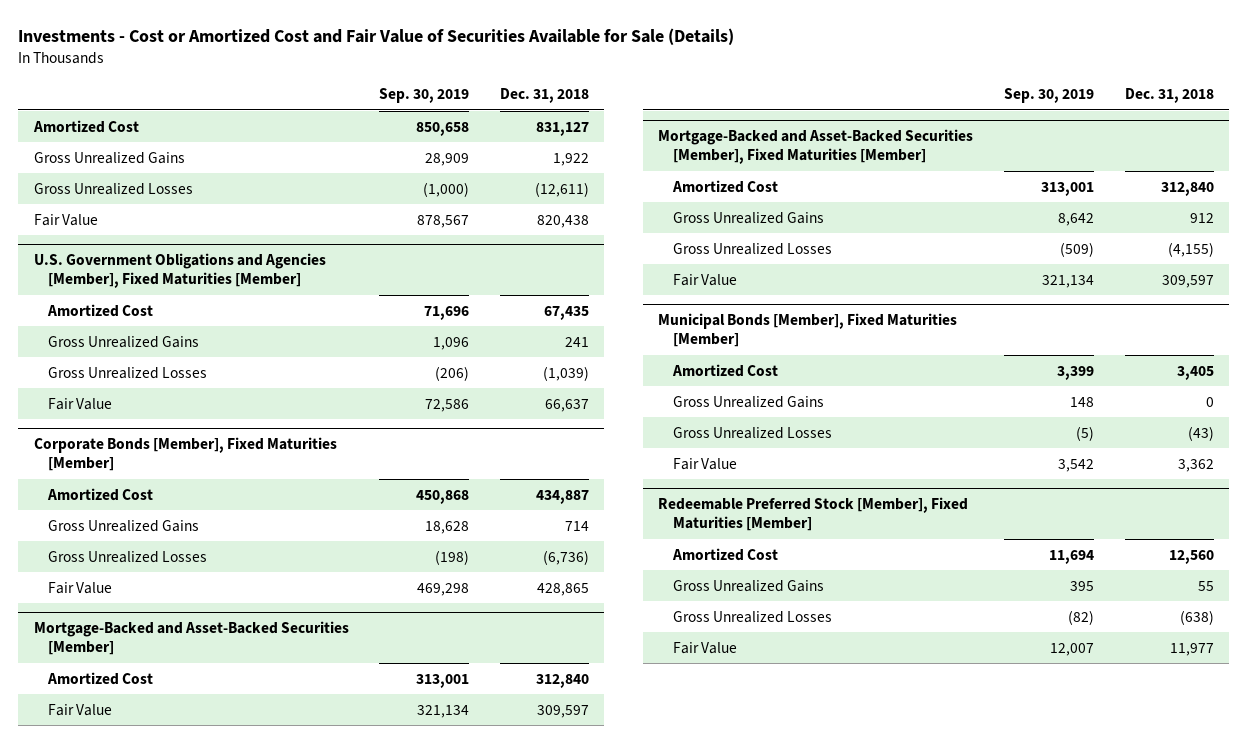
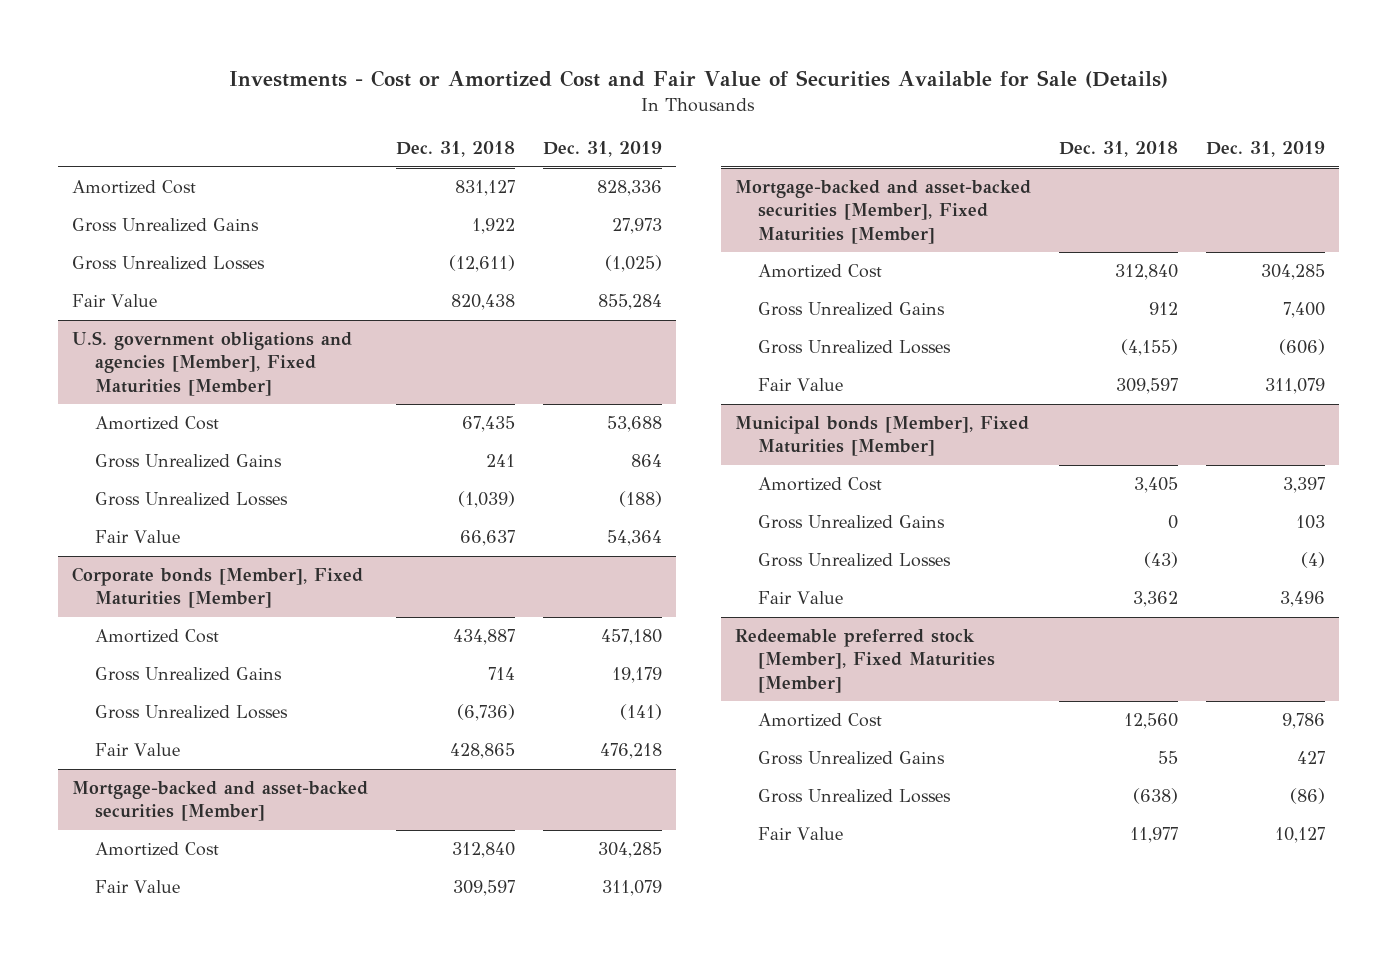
[379,88,470,104] Sep. 30, 2019 -> none
none -> [542,140,662,157] Dec. 31, 2019
[33,253,326,289] U.S. Government Obligations and Agencies [Member], Fixed Maturities [Member] -> [72,331,353,396] U.S. government obligations and agencies [Member], Fixed Maturities [Member]
[33,437,337,472] Corporate Bonds [Member], Fixed Maturities [Member] -> [72,567,364,609] Corporate bonds [Member], Fixed Maturities [Member]
[33,621,349,656] Mortgage-Backed and Asset-Backed Securities [Member] -> [72,781,369,822] Mortgage-backed and asset-backed securities [Member]
[658,129,974,165] Mortgage-Backed and Asset-Backed Securities [Member], Fixed Maturities [Member] -> [735,180,1032,244] Mortgage-backed and asset-backed securities [Member], Fixed Maturities [Member]
[658,313,958,348] Municipal Bonds [Member], Fixed Maturities [Member] -> [735,416,1030,457] Municipal bonds [Member], Fixed Maturities [Member]
[658,497,969,532] Redeemable Preferred Stock [Member], Fixed Maturities [Member] -> [735,629,996,693] Redeemable preferred stock [Member], Fixed Maturities [Member]

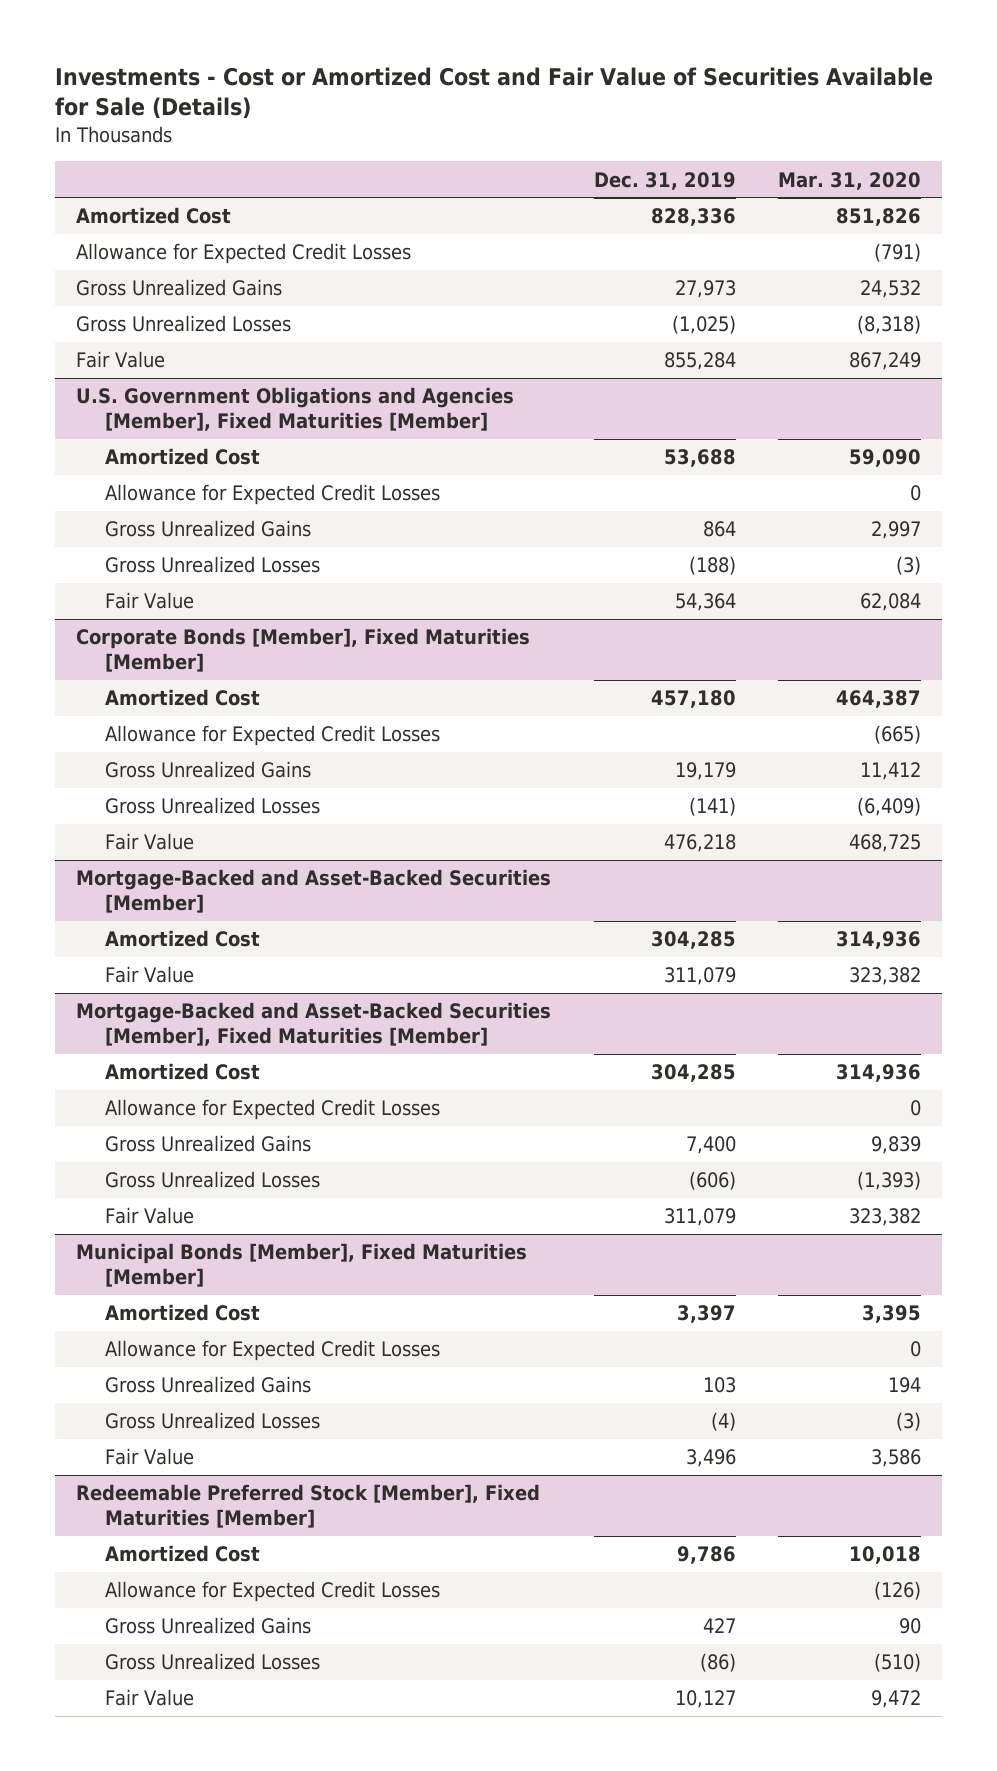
[395,140,515,157] Dec. 31, 2018 -> none
none -> [778,171,922,190] Mar. 31, 2020
none -> [75,243,411,265] Allowance for Expected Credit Losses
[72,331,353,396] U.S. government obligations and agencies [Member], Fixed Maturities [Member] -> [75,387,514,432] U.S. Government Obligations and Agencies [Member], Fixed Maturities [Member]
none -> [105,484,441,506] Allowance for Expected Credit Losses
[72,567,364,609] Corporate bonds [Member], Fixed Maturities [Member] -> [75,628,530,673] Corporate Bonds [Member], Fixed Maturities [Member]
none -> [105,725,441,747] Allowance for Expected Credit Losses
[72,781,369,822] Mortgage-backed and asset-backed securities [Member] -> [75,869,551,914] Mortgage-Backed and Asset-Backed Securities [Member]
[735,180,1032,244] Mortgage-backed and asset-backed securities [Member], Fixed Maturities [Member] -> [75,1002,551,1047] Mortgage-Backed and Asset-Backed Securities [Member], Fixed Maturities [Member]
none -> [105,1099,441,1121] Allowance for Expected Credit Losses
[735,416,1030,457] Municipal bonds [Member], Fixed Maturities [Member] -> [75,1243,527,1288] Municipal Bonds [Member], Fixed Maturities [Member]
none -> [105,1340,441,1362] Allowance for Expected Credit Losses
[735,629,996,693] Redeemable preferred stock [Member], Fixed Maturities [Member] -> [75,1484,540,1529] Redeemable Preferred Stock [Member], Fixed Maturities [Member]
none -> [105,1581,441,1603] Allowance for Expected Credit Losses

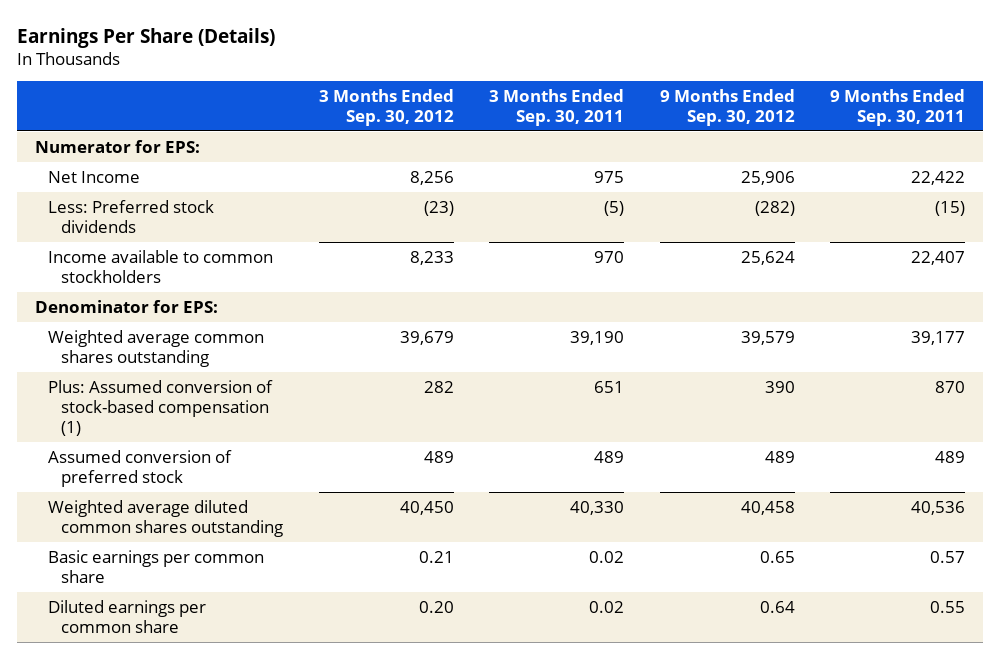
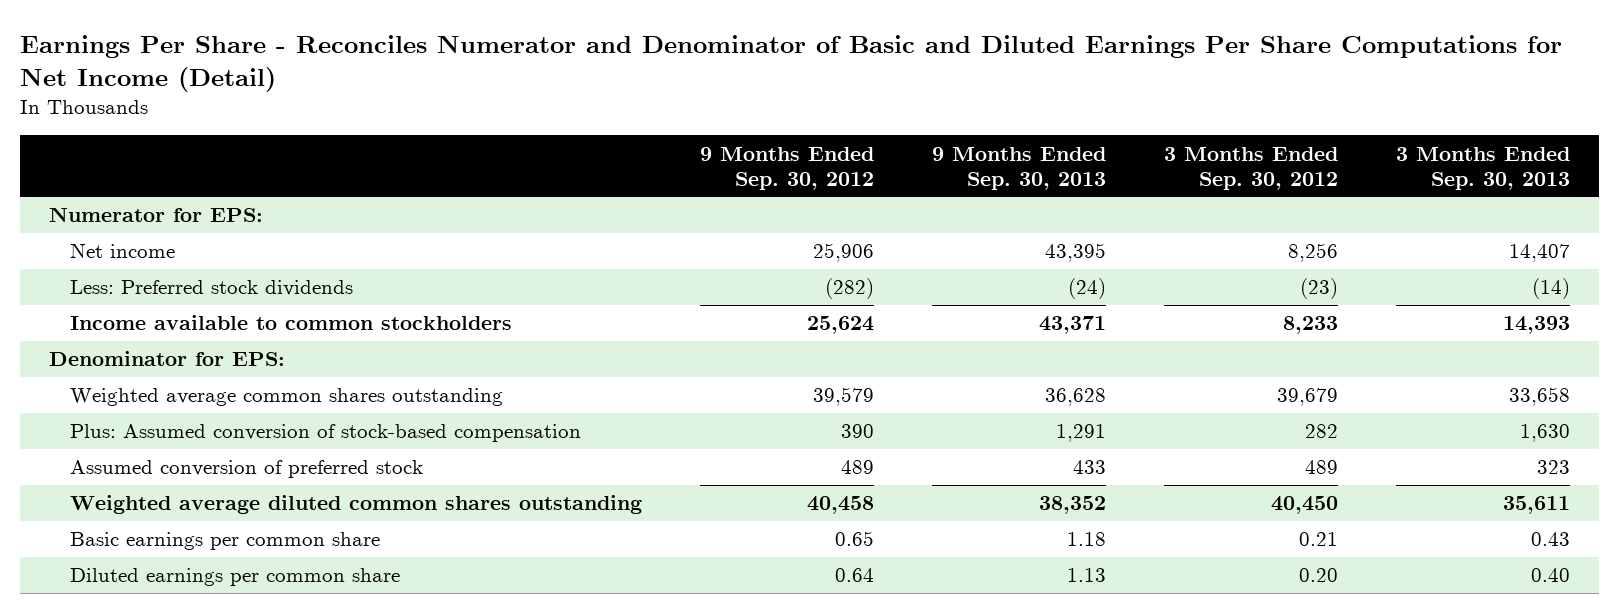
[17,27,276,48] Earnings Per Share (Details) -> [19,34,1562,92] Earnings Per Share - Reconciles Numerator and Denominator of Basic and Diluted Earnings Per Share Computations for Net Income (Detail)
[489,88,625,126] 3 Months Ended Sep. 30, 2011 -> none
[830,88,966,126] 9 Months Ended Sep. 30, 2011 -> none
none -> [931,146,1106,190] 9 Months Ended Sep. 30, 2013
none -> [1395,146,1570,190] 3 Months Ended Sep. 30, 2013
[48,170,141,183] Net Income -> [70,243,176,259] Net income
[48,379,274,436] Plus: Assumed conversion of stock-based compensation (1) -> [70,424,582,443] Plus: Assumed conversion of stock-based compensation

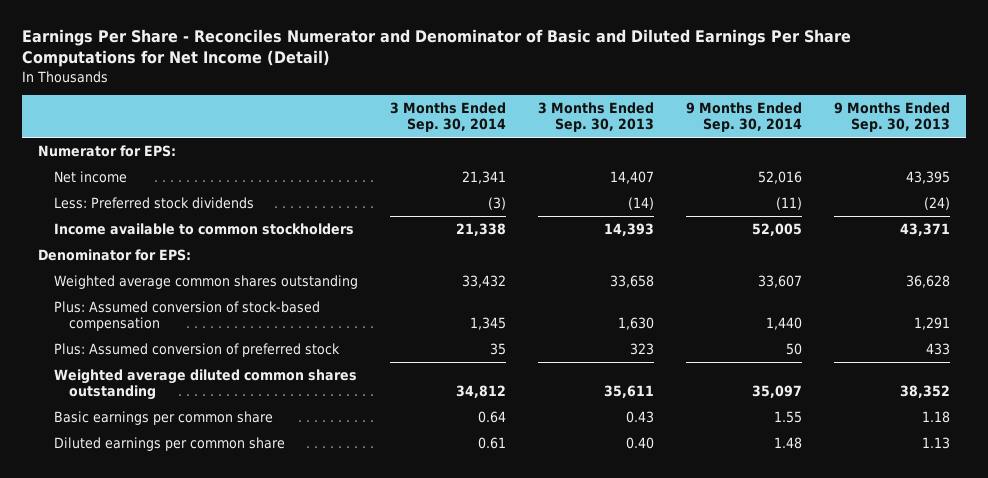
[699,146,874,190] 9 Months Ended Sep. 30, 2012 -> none
[1163,146,1338,190] 3 Months Ended Sep. 30, 2012 -> none
none -> [389,101,506,133] 3 Months Ended Sep. 30, 2014
none -> [686,101,803,133] 9 Months Ended Sep. 30, 2014
[70,460,424,479] Assumed conversion of preferred stock -> [53,342,340,357] Plus: Assumed conversion of preferred stock

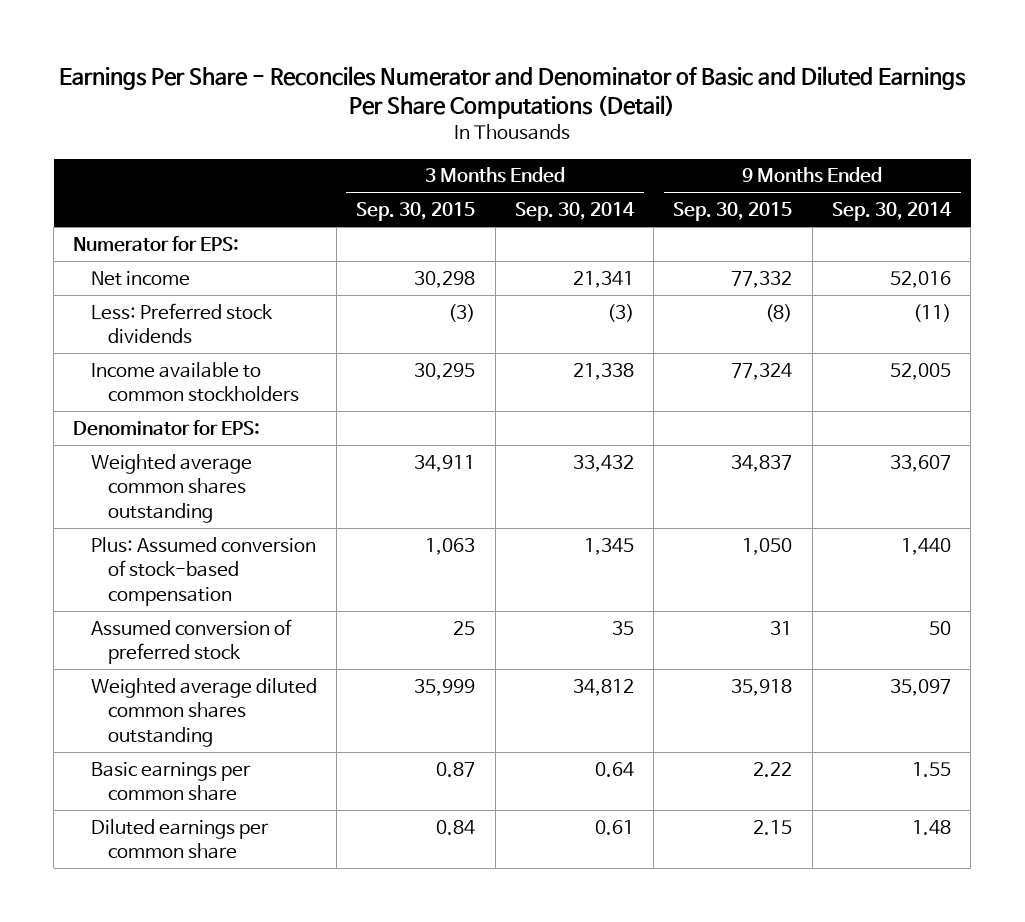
[21,29,851,68] Earnings Per Share - Reconciles Numerator and Denominator of Basic and Diluted Earnings Per Share Computations for Net Income (Detail) -> [59,65,967,120] Earnings Per Share - Reconciles Numerator and Denominator of Basic and Diluted Earnings Per Share Computations (Detail)
[537,101,654,133] 3 Months Ended Sep. 30, 2013 -> none
[834,101,951,133] 9 Months Ended Sep. 30, 2013 -> none
none -> [356,202,476,222] Sep. 30, 2015
none -> [673,202,793,222] Sep. 30, 2015
[53,342,340,357] Plus: Assumed conversion of preferred stock -> [90,618,292,665] Assumed conversion of preferred stock

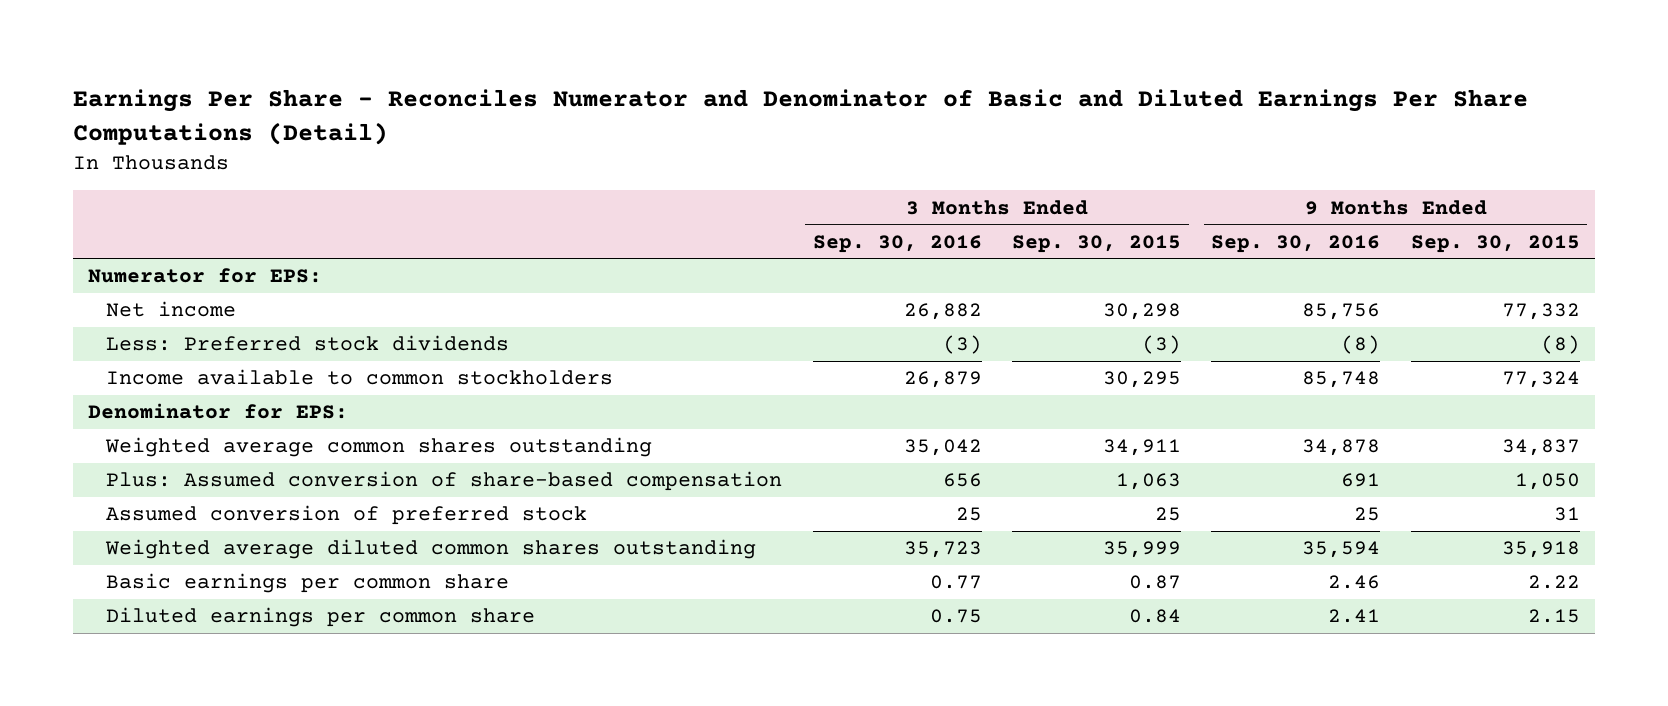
[514,202,635,222] Sep. 30, 2014 -> none
[832,202,953,222] Sep. 30, 2014 -> none
none -> [812,234,982,253] Sep. 30, 2016
none -> [1211,234,1381,253] Sep. 30, 2016
[90,536,316,607] Plus: Assumed conversion of stock-based compensation -> [106,471,783,492] Plus: Assumed conversion of share-based compensation

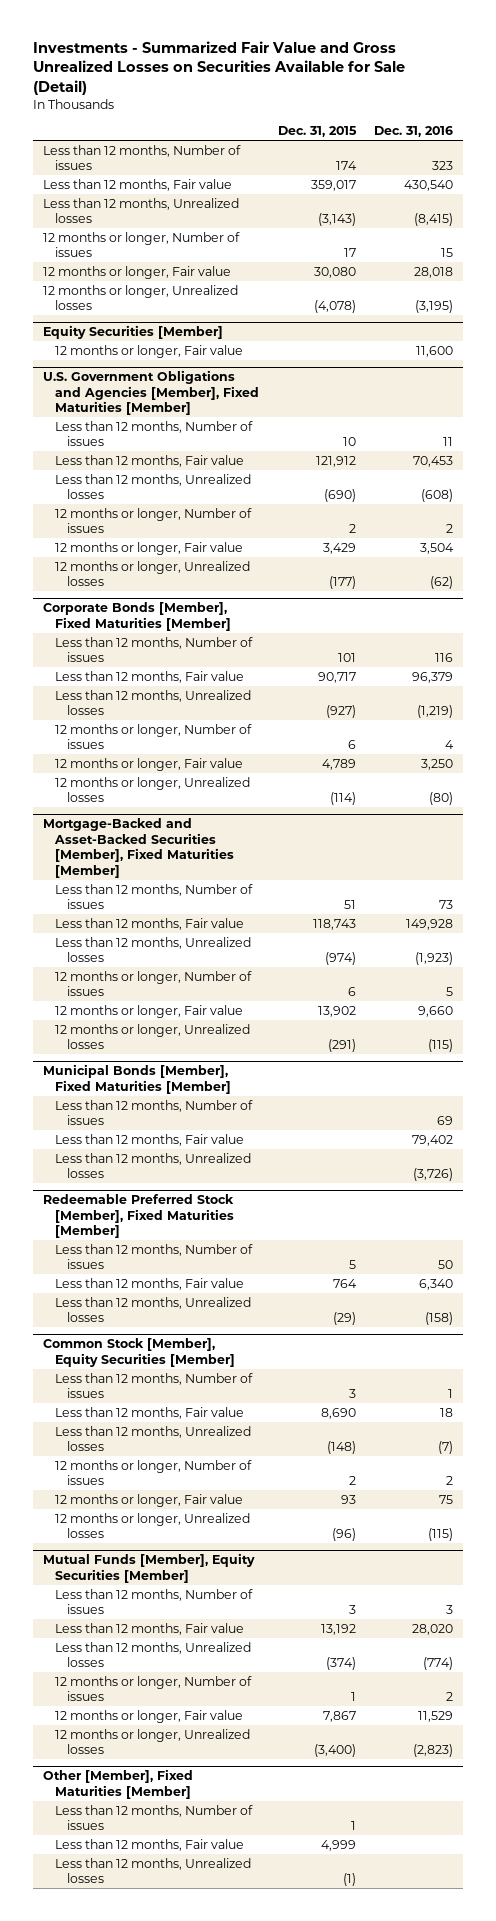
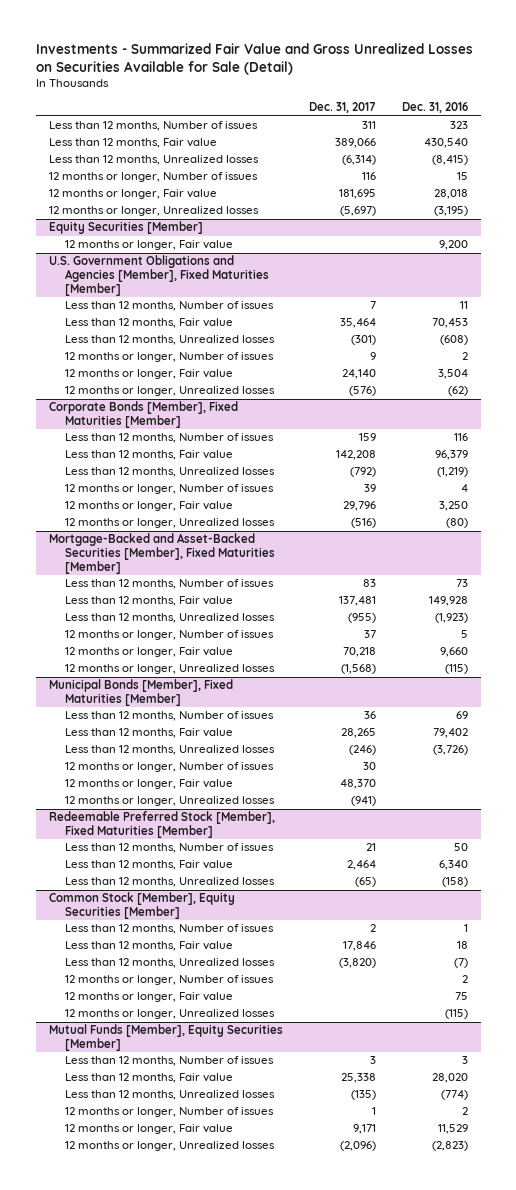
[277,126,357,138] Dec. 31, 2015 -> none
none -> [308,102,376,114] Dec. 31, 2017
[416,345,454,357] 11,600 -> [438,240,468,251] 9,200
none -> [64,762,274,773] 12 months or longer, Number of issues
none -> [64,779,233,790] 12 months or longer, Fair value
none -> [64,796,275,807] 12 months or longer, Unrealized losses
[42,1769,193,1799] Other [Member], Fixed Maturities [Member] -> none
[54,1804,253,1831] Less than 12 months, Number of issues -> none
[54,1838,244,1851] Less than 12 months, Fair value -> none
[54,1857,251,1884] Less than 12 months, Unrealized losses -> none

